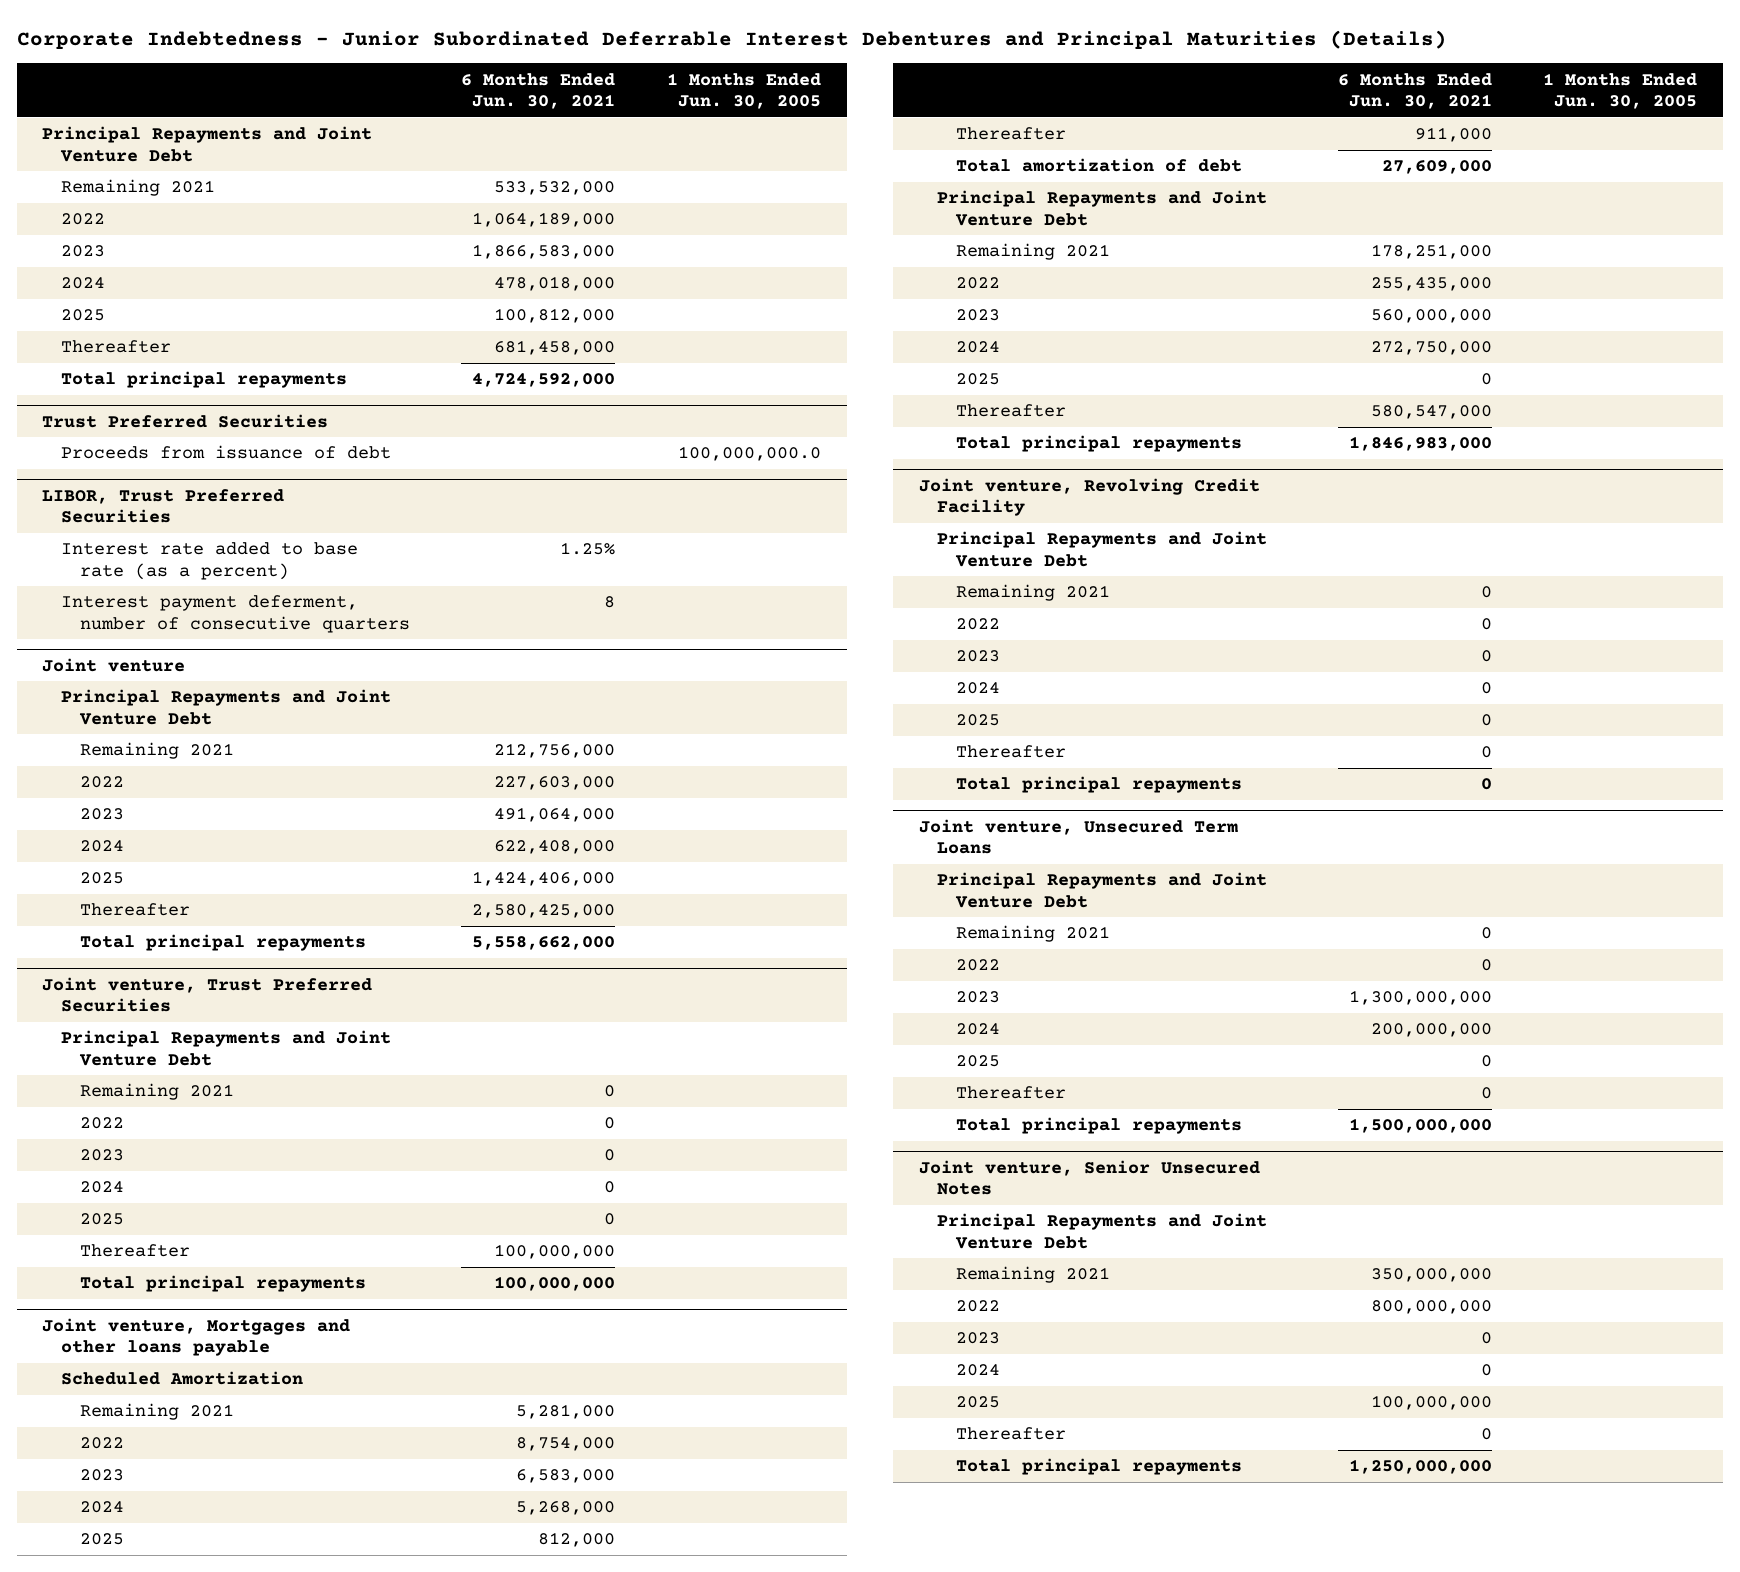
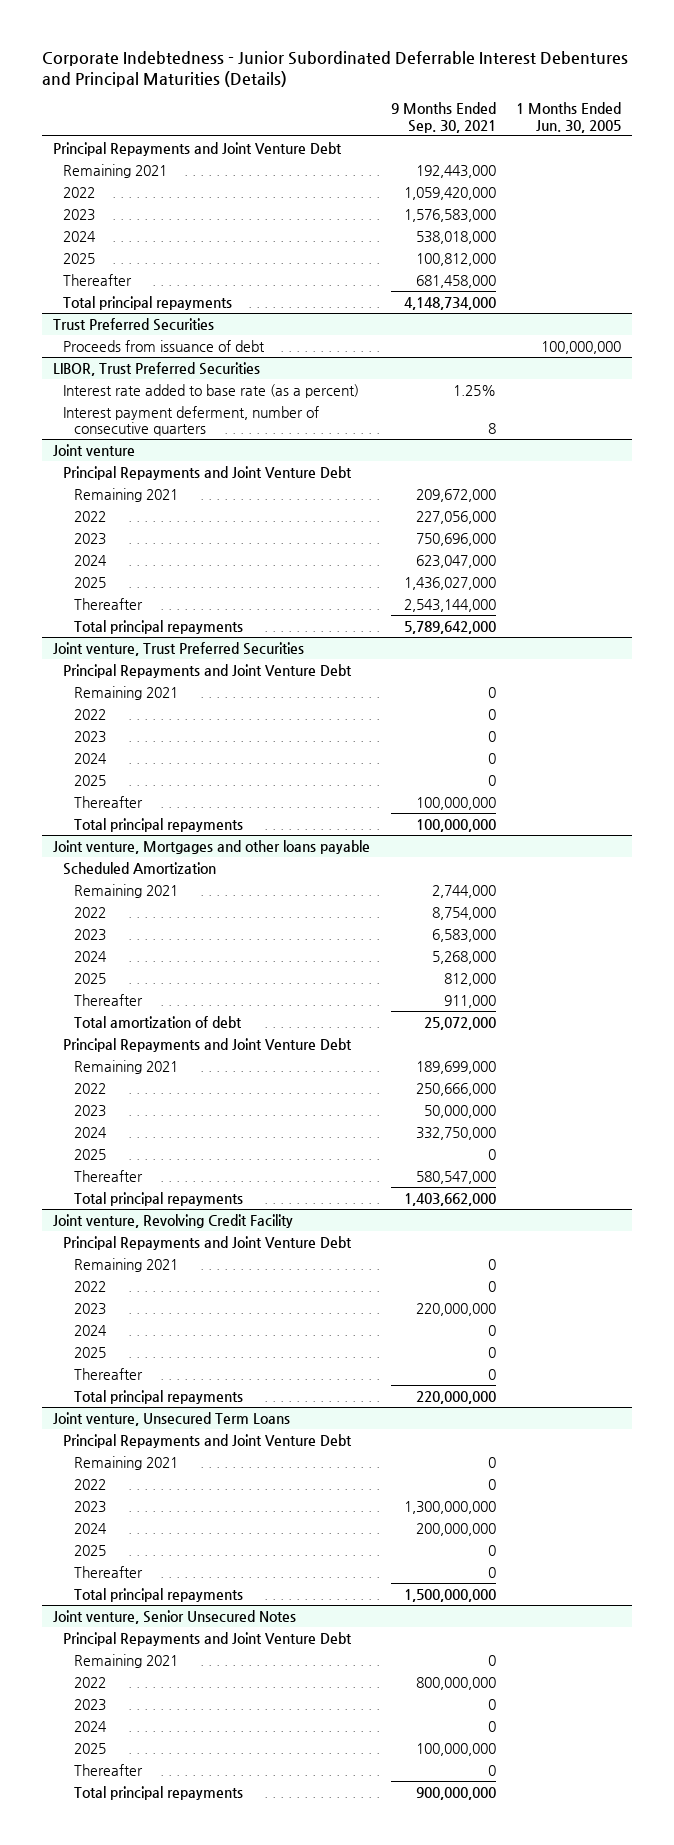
[461,72,616,110] 6 Months Ended Jun. 30, 2021 -> none
none -> [390,102,496,133] 9 Months Ended Sep. 30, 2021
[678,446,822,462] 100,000,000.0 -> [541,340,622,354] 100,000,000

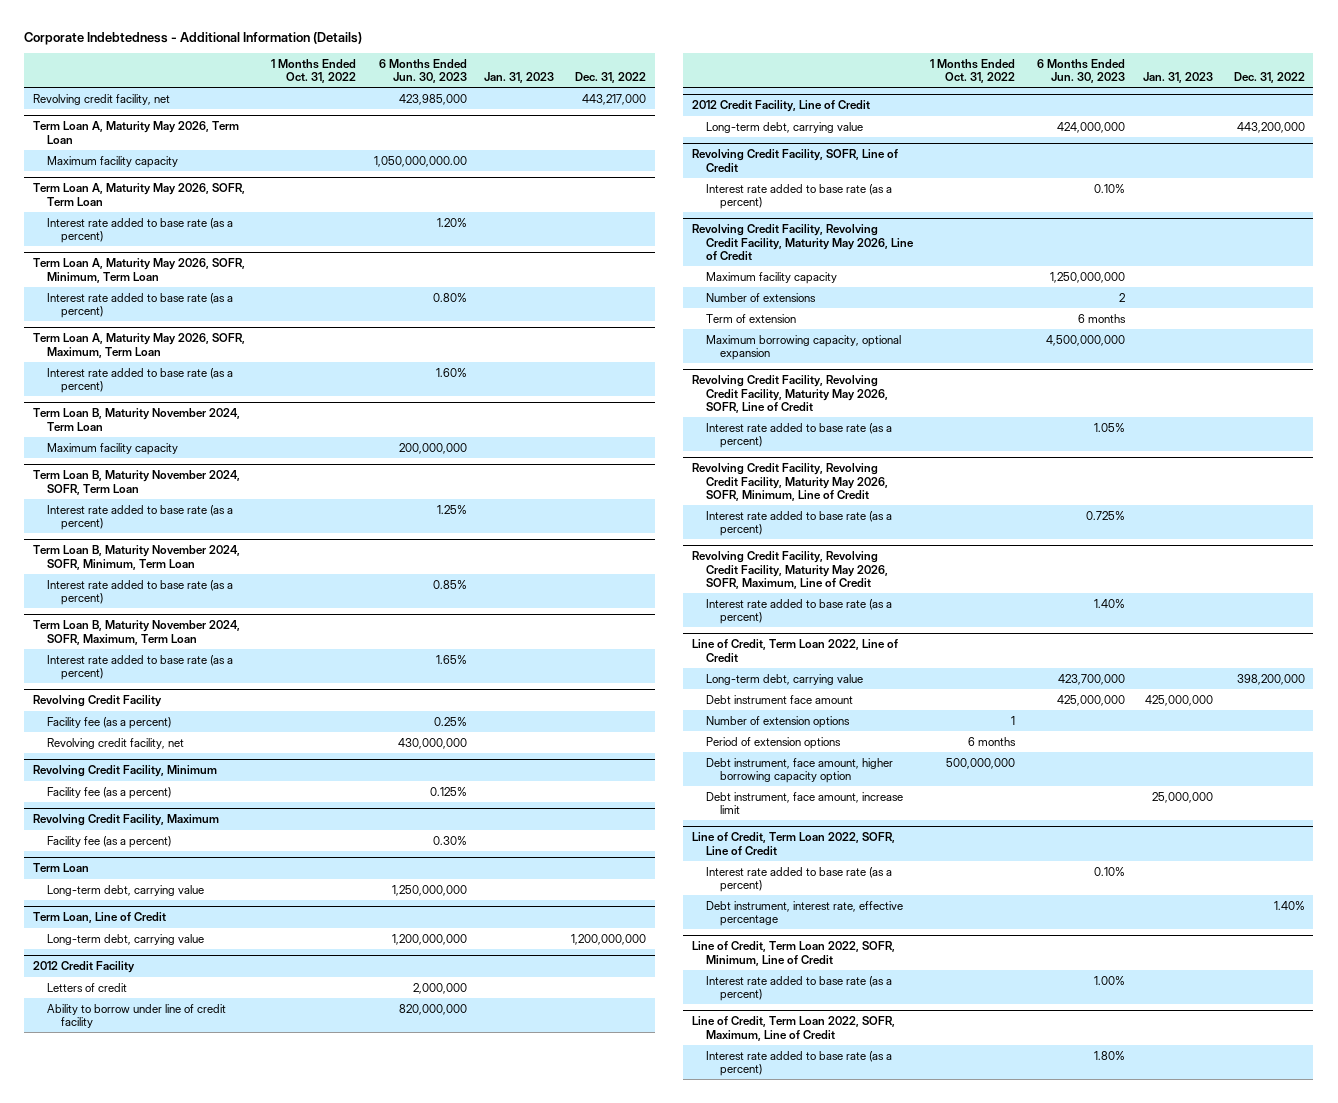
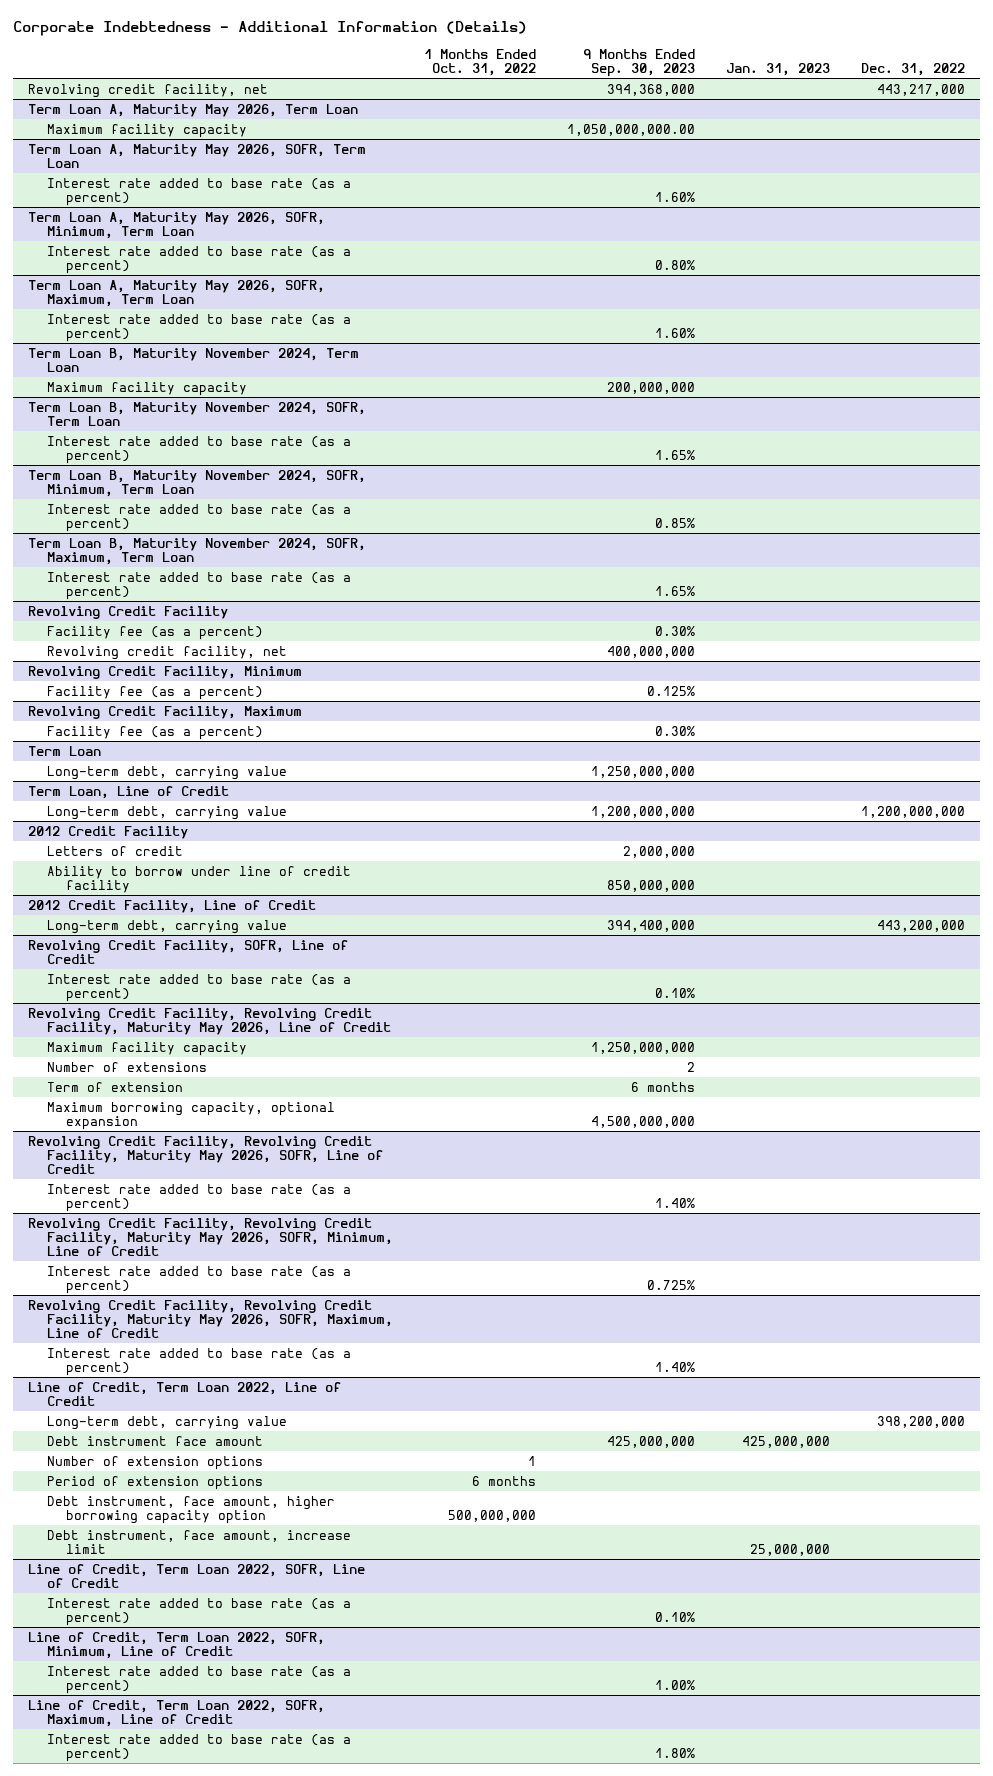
[378,58,467,83] 6 Months Ended Jun. 30, 2023 -> none
none -> [582,48,695,77] 9 Months Ended Sep. 30, 2023
[705,900,903,926] Debt instrument, interest rate, effective percentage -> none

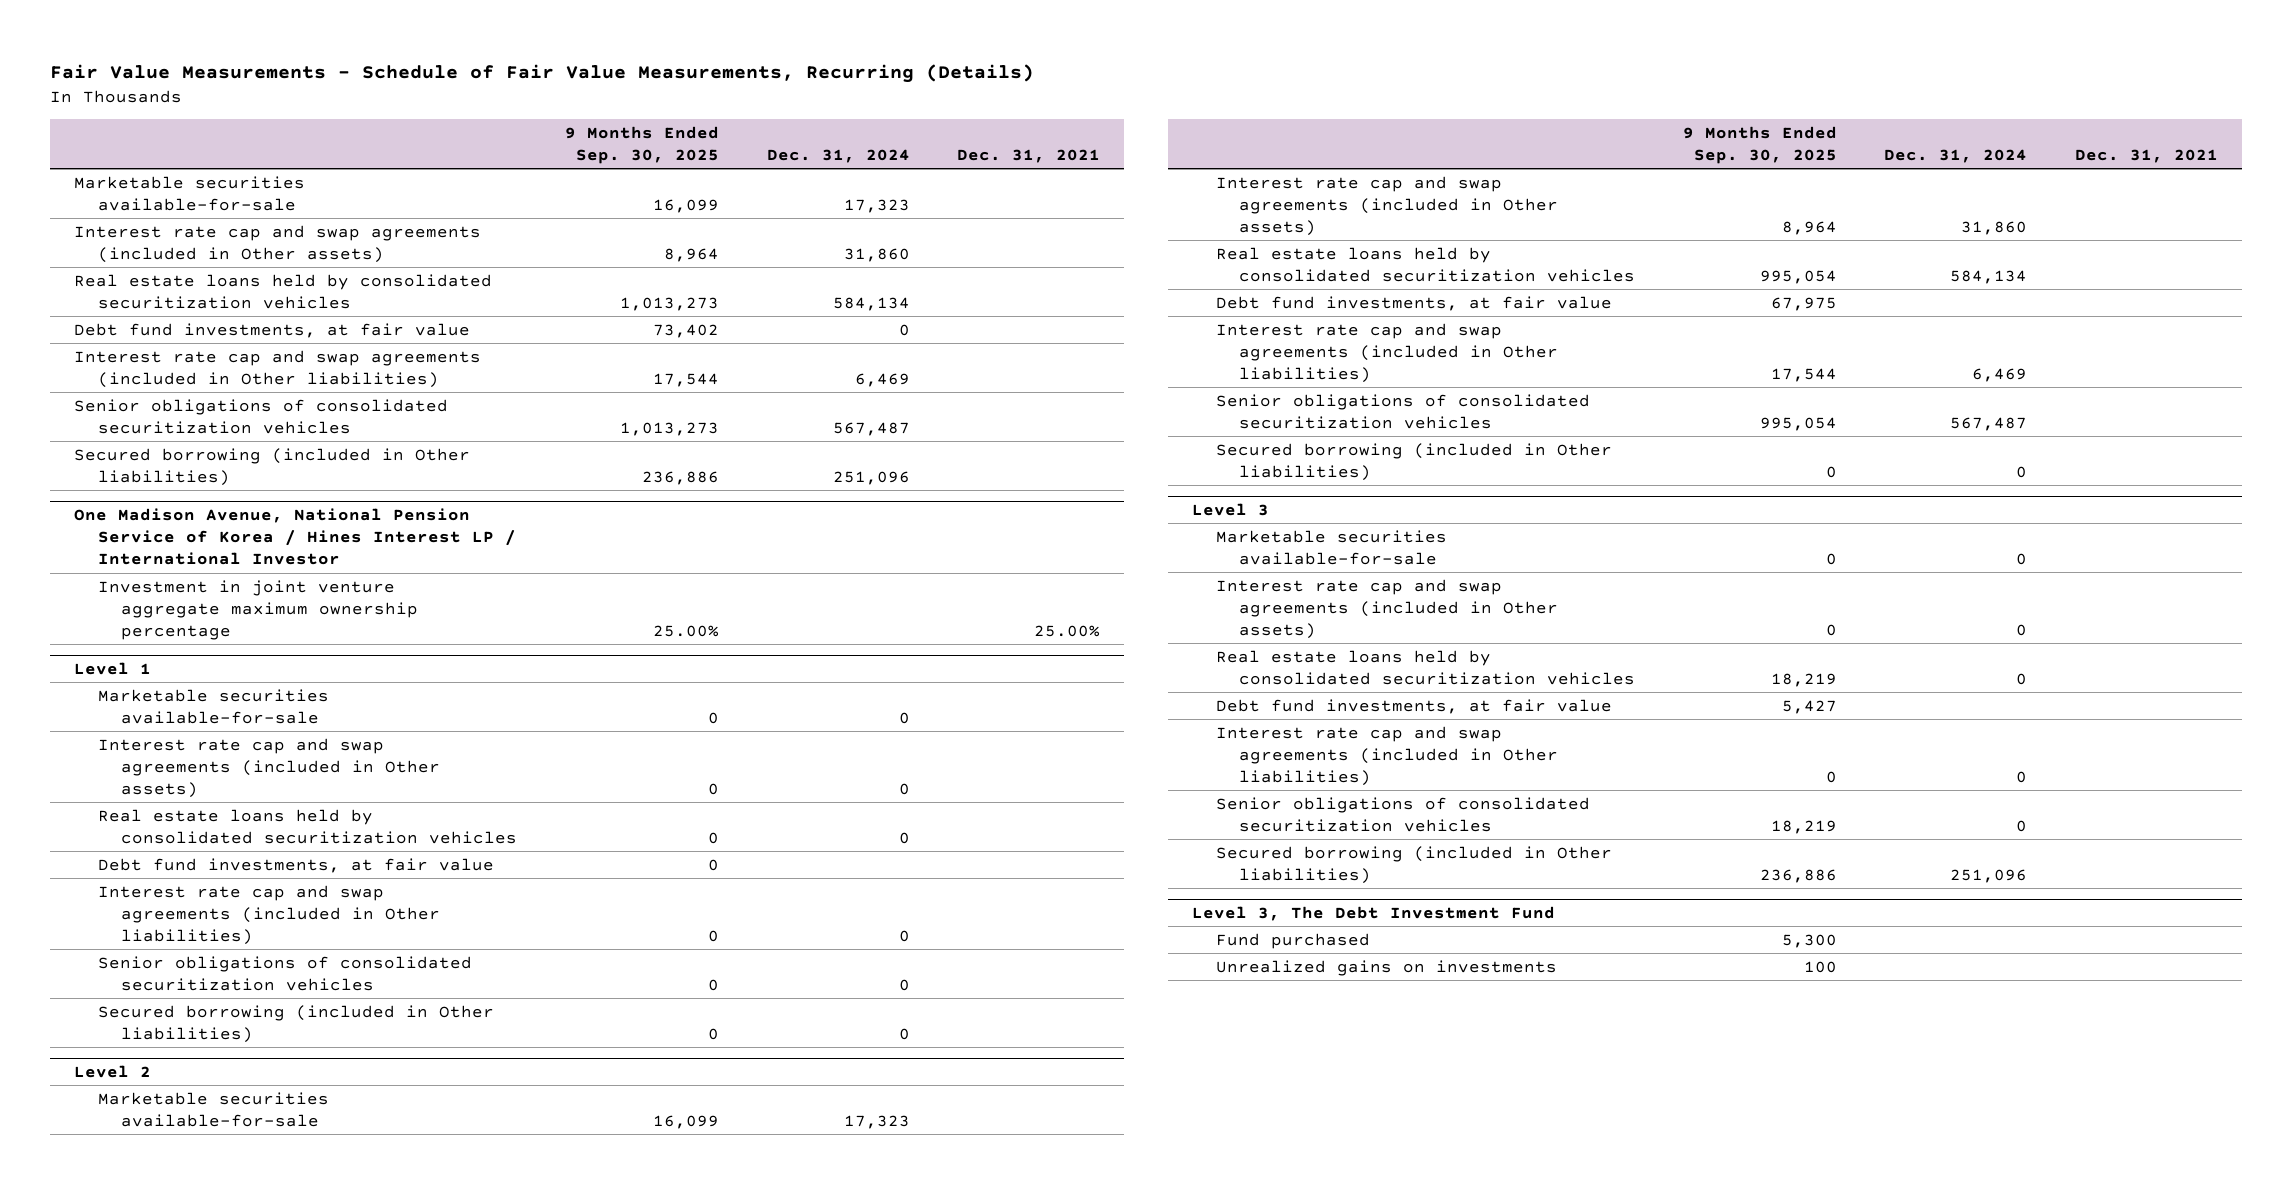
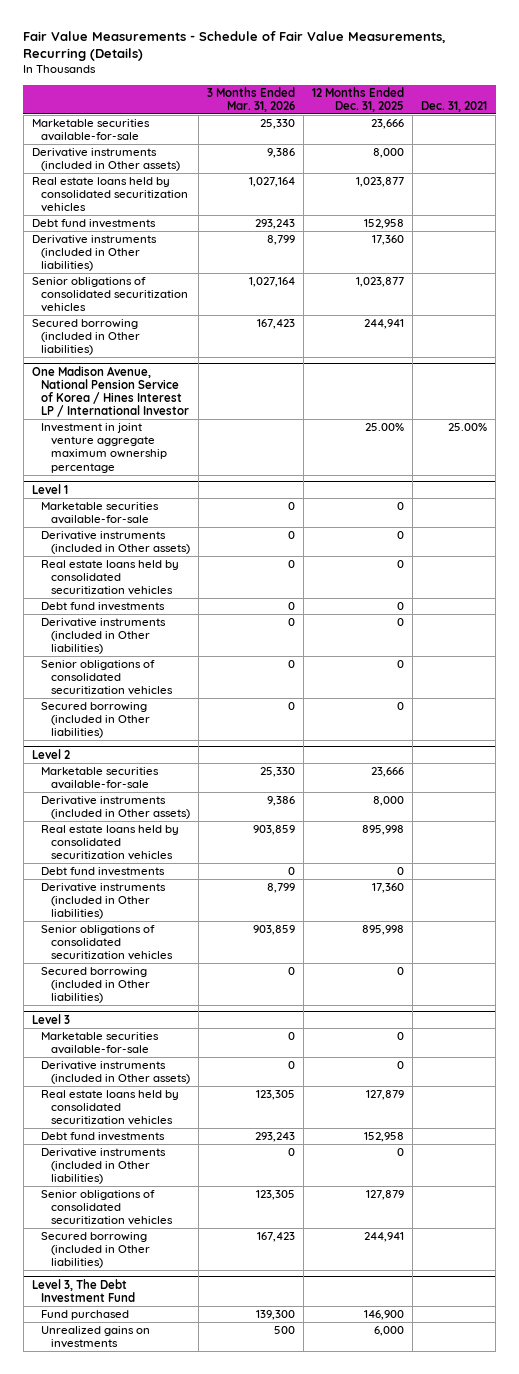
[565,125,720,165] 9 Months Ended Sep. 30, 2025 -> none
[766,149,910,164] Dec. 31, 2024 -> none
none -> [206,86,295,112] 3 Months Ended Mar. 31, 2026
none -> [311,86,404,112] 12 Months Ended Dec. 31, 2025
[74,224,482,263] Interest rate cap and swap agreements (included in Other assets) -> [31,148,181,172] Derivative instruments (included in Other assets)
[74,322,471,338] Debt fund investments, at fair value -> [31,219,156,229] Debt fund investments
[74,349,482,388] Interest rate cap and swap agreements (included in Other liabilities) -> [31,235,157,272] Derivative instruments (included in Other liabilities)
[97,737,441,799] Interest rate cap and swap agreements (included in Other assets) -> [41,531,190,555] Derivative instruments (included in Other assets)
[97,857,494,873] Debt fund investments, at fair value -> [41,602,166,612] Debt fund investments
[97,884,441,946] Interest rate cap and swap agreements (included in Other liabilities) -> [41,618,167,655] Derivative instruments (included in Other liabilities)
[1215,175,1559,237] Interest rate cap and swap agreements (included in Other assets) -> [41,796,190,820] Derivative instruments (included in Other assets)
[1215,295,1612,311] Debt fund investments, at fair value -> [41,867,166,877] Debt fund investments
[1215,322,1559,384] Interest rate cap and swap agreements (included in Other liabilities) -> [41,883,167,920] Derivative instruments (included in Other liabilities)
[1215,578,1559,640] Interest rate cap and swap agreements (included in Other assets) -> [41,1061,190,1085] Derivative instruments (included in Other assets)
[1215,698,1612,714] Debt fund investments, at fair value -> [41,1132,166,1142] Debt fund investments
[1215,725,1559,787] Interest rate cap and swap agreements (included in Other liabilities) -> [41,1148,167,1185] Derivative instruments (included in Other liabilities)

